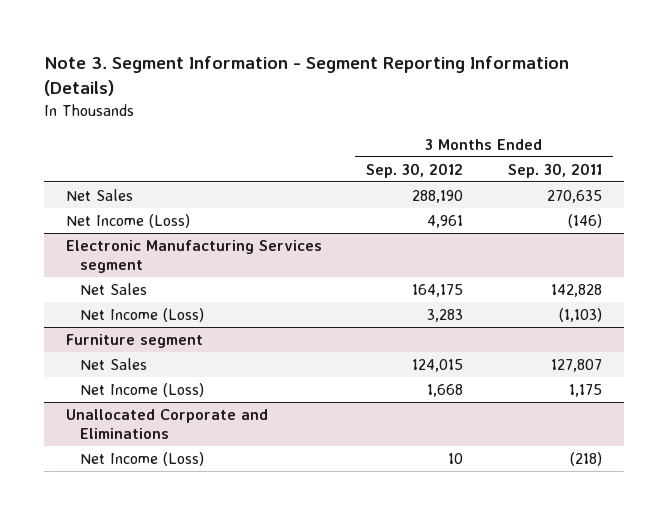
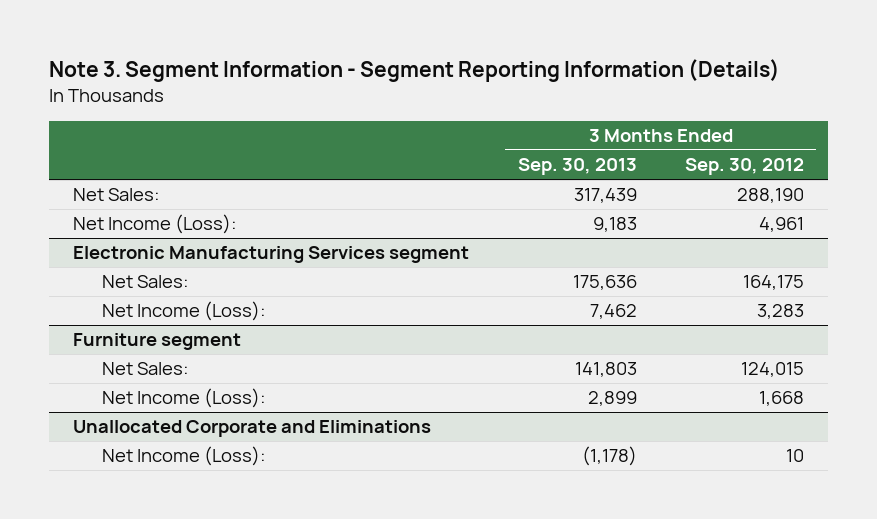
[507,162,602,178] Sep. 30, 2011 -> none
none -> [517,158,637,176] Sep. 30, 2013
[66,188,134,201] Net Sales -> [72,188,160,202] Net Sales:
[66,213,191,228] Net Income (Loss) -> [72,214,237,235] Net Income (Loss):
[79,282,147,295] Net Sales -> [102,275,190,289] Net Sales:
[79,307,204,322] Net Income (Loss) -> [102,301,267,322] Net Income (Loss):
[79,357,147,370] Net Sales -> [102,362,190,376] Net Sales:
[79,382,204,397] Net Income (Loss) -> [102,388,267,409] Net Income (Loss):
[79,451,204,466] Net Income (Loss) -> [102,446,267,467] Net Income (Loss):

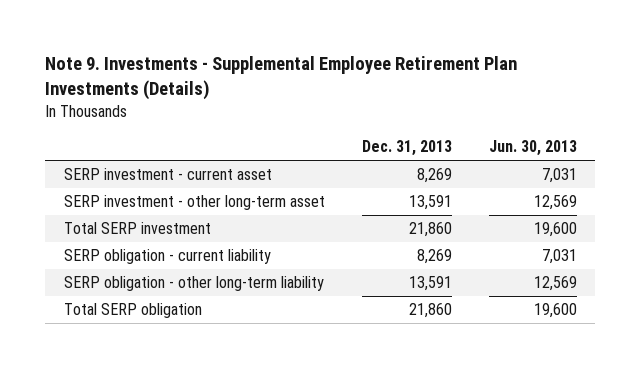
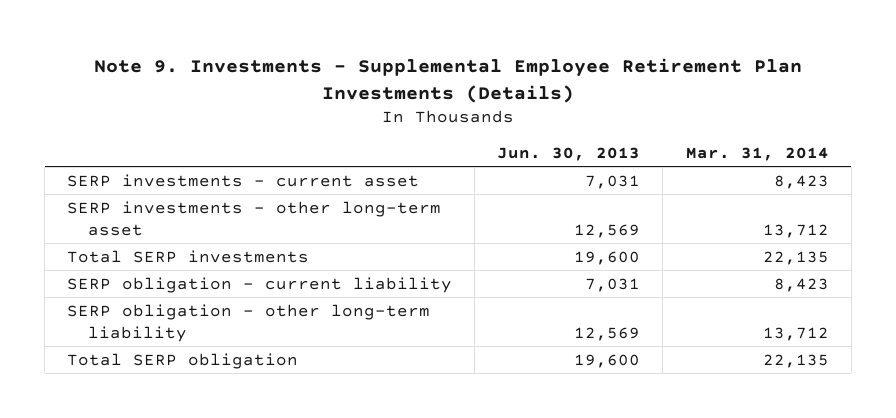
[361,140,452,157] Dec. 31, 2013 -> none
none -> [685,146,829,161] Mar. 31, 2014
[63,168,272,181] SERP investment - current asset -> [67,173,420,187] SERP investments - current asset
[63,195,325,211] SERP investment - other long-term asset -> [67,200,442,236] SERP investments - other long-term asset
[63,222,211,235] Total SERP investment -> [67,249,310,263] Total SERP investments

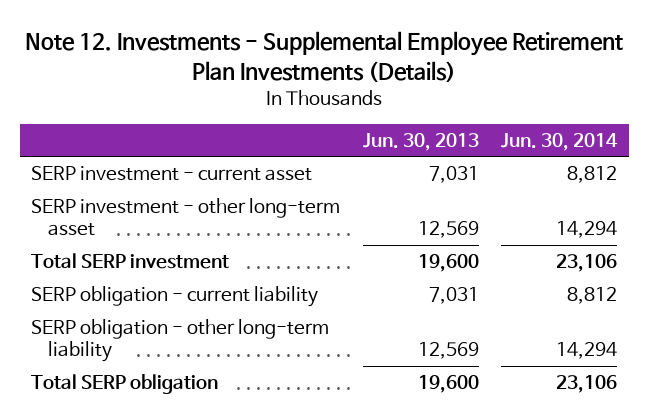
[93,57,802,103] Note 9. Investments - Supplemental Employee Retirement Plan Investments (Details) -> [25,31,624,83] Note 12. Investments - Supplemental Employee Retirement Plan Investments (Details)
[685,146,829,161] Mar. 31, 2014 -> none
none -> [501,132,619,151] Jun. 30, 2014
[67,173,420,187] SERP investments - current asset -> [31,166,313,182] SERP investment - current asset
[67,200,442,236] SERP investments - other long-term asset -> [31,198,341,237] SERP investment - other long-term asset
[67,249,310,263] Total SERP investments -> [31,253,230,270] Total SERP investment

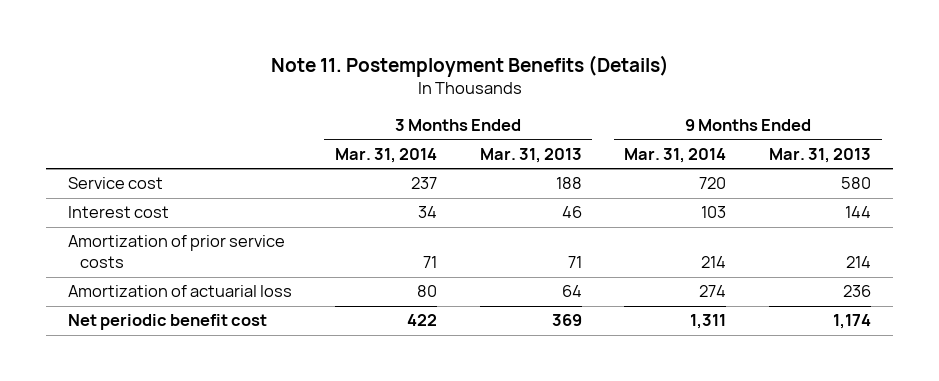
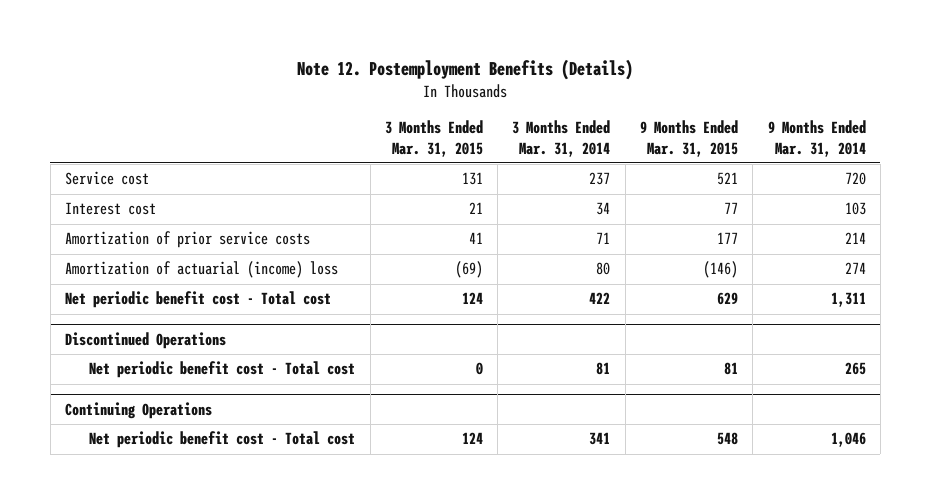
[270,54,669,77] Note 11. Postemployment Benefits (Details) -> [297,59,634,81] Note 12. Postemployment Benefits (Details)
[479,147,582,163] Mar. 31, 2013 -> none
[769,147,872,163] Mar. 31, 2013 -> none
none -> [384,120,483,157] 3 Months Ended Mar. 31, 2015
none -> [640,120,739,157] 9 Months Ended Mar. 31, 2015
[67,285,292,298] Amortization of actuarial loss -> [64,261,338,279] Amortization of actuarial (income) loss
[67,314,267,331] Net periodic benefit cost -> [64,291,331,309] Net periodic benefit cost - Total cost
none -> [64,331,226,349] Discontinued Operations
none -> [89,361,356,379] Net periodic benefit cost - Total cost
none -> [64,401,212,419] Continuing Operations
none -> [89,431,356,449] Net periodic benefit cost - Total cost

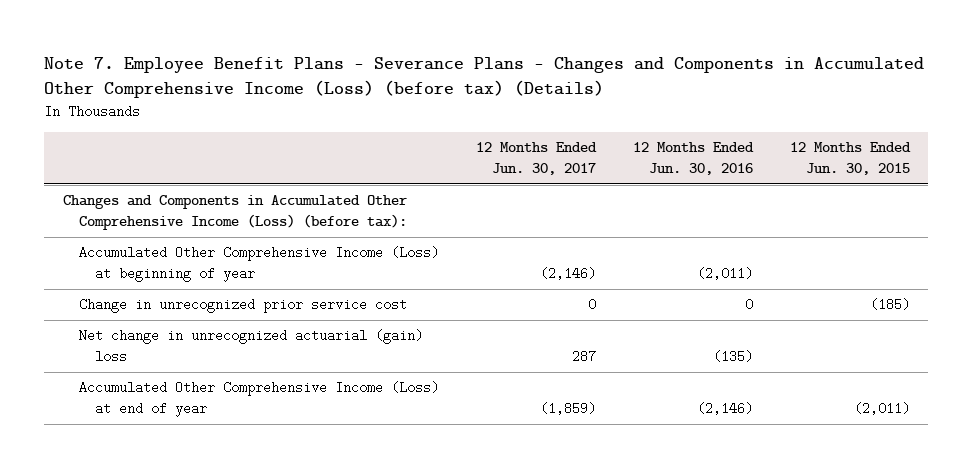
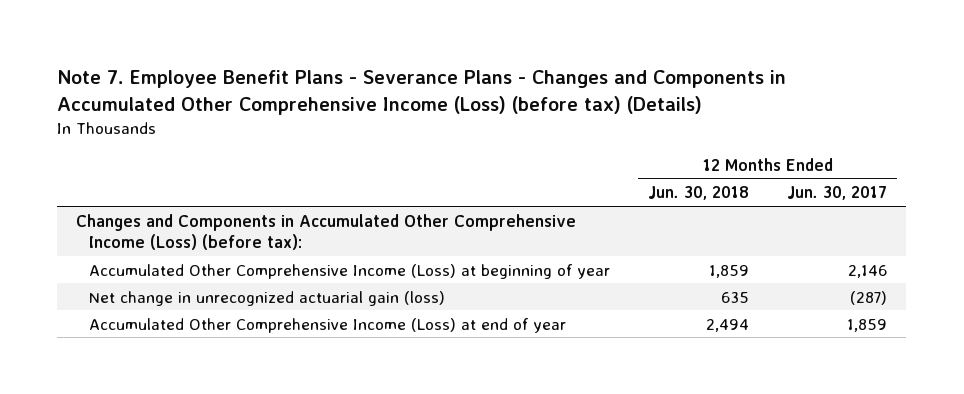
[632,142,754,176] 12 Months Ended Jun. 30, 2016 -> none
[789,142,911,176] 12 Months Ended Jun. 30, 2015 -> none
none -> [648,186,750,201] Jun. 30, 2018
[78,298,407,314] Change in unrecognized prior service cost -> none
[539,267,596,281] (2,146) -> [848,264,888,278] 2,146
[78,329,423,362] Net change in unrecognized actuarial (gain) loss -> [88,290,445,306] Net change in unrecognized actuarial gain (loss)
[571,350,596,364] 287 -> [850,290,888,305] (287)
[539,402,596,416] (1,859) -> [847,318,888,332] 1,859

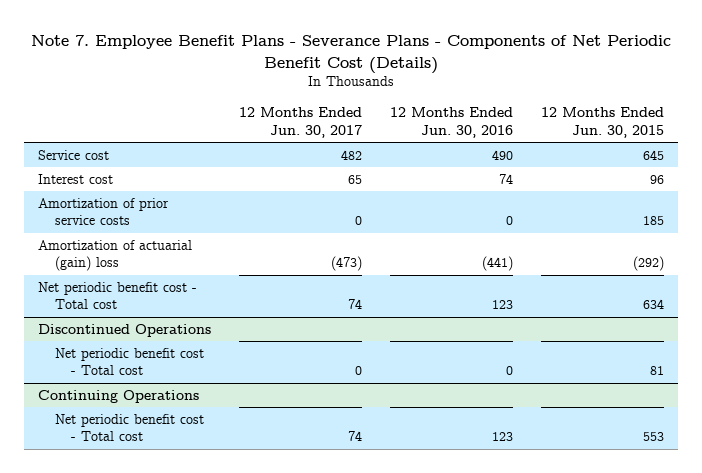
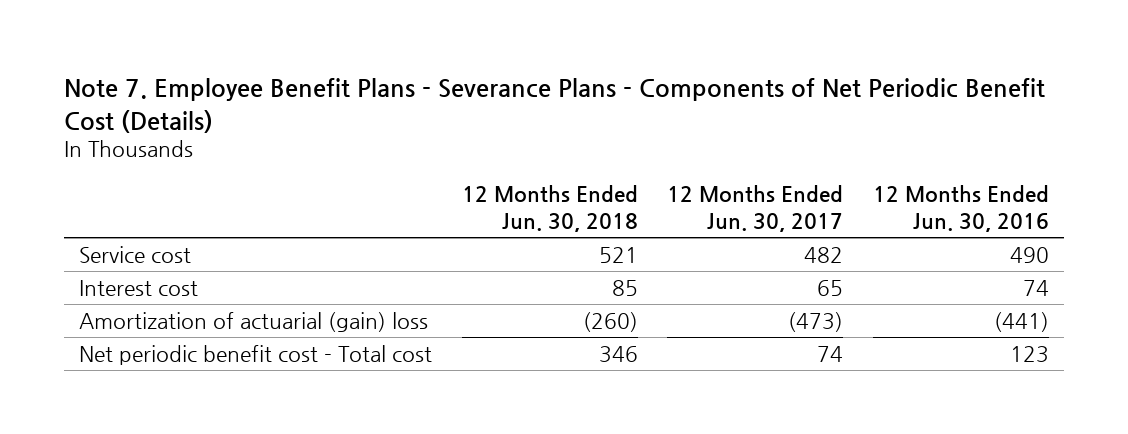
[541,107,665,138] 12 Months Ended Jun. 30, 2015 -> none
none -> [461,185,638,232] 12 Months Ended Jun. 30, 2018
[38,198,170,226] Amortization of prior service costs -> none
[38,324,212,338] Discontinued Operations -> none
[54,348,204,376] Net periodic benefit cost - Total cost -> none
[38,390,200,404] Continuing Operations -> none
[54,414,204,442] Net periodic benefit cost - Total cost -> none

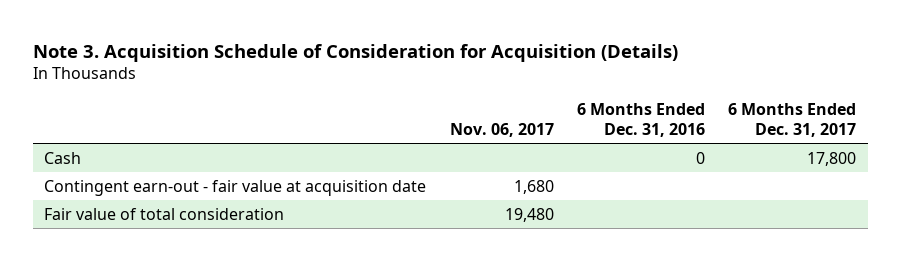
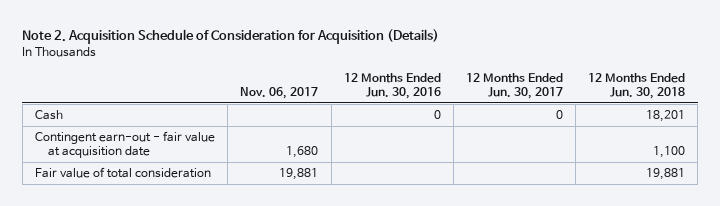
[32,43,678,62] Note 3. Acquisition Schedule of Consideration for Acquisition (Details) -> [22,29,440,45] Note 2. Acquisition Schedule of Consideration for Acquisition (Details)
[576,102,705,137] 6 Months Ended Dec. 31, 2016 -> none
[728,102,857,137] 6 Months Ended Dec. 31, 2017 -> none
none -> [343,72,441,99] 12 Months Ended Jun. 30, 2016
none -> [465,72,563,99] 12 Months Ended Jun. 30, 2017
none -> [588,72,686,99] 12 Months Ended Jun. 30, 2018
[504,207,554,222] 19,480 -> [279,168,319,181] 19,881

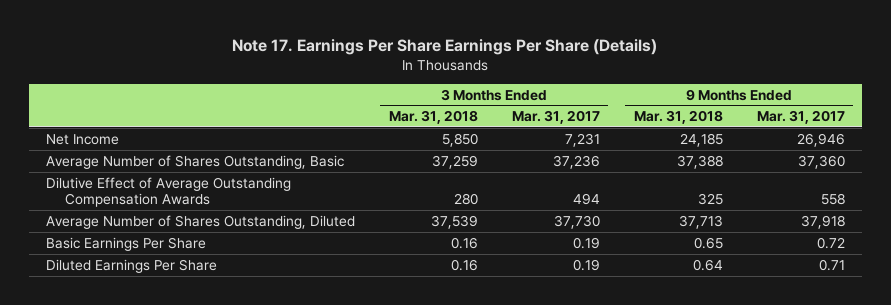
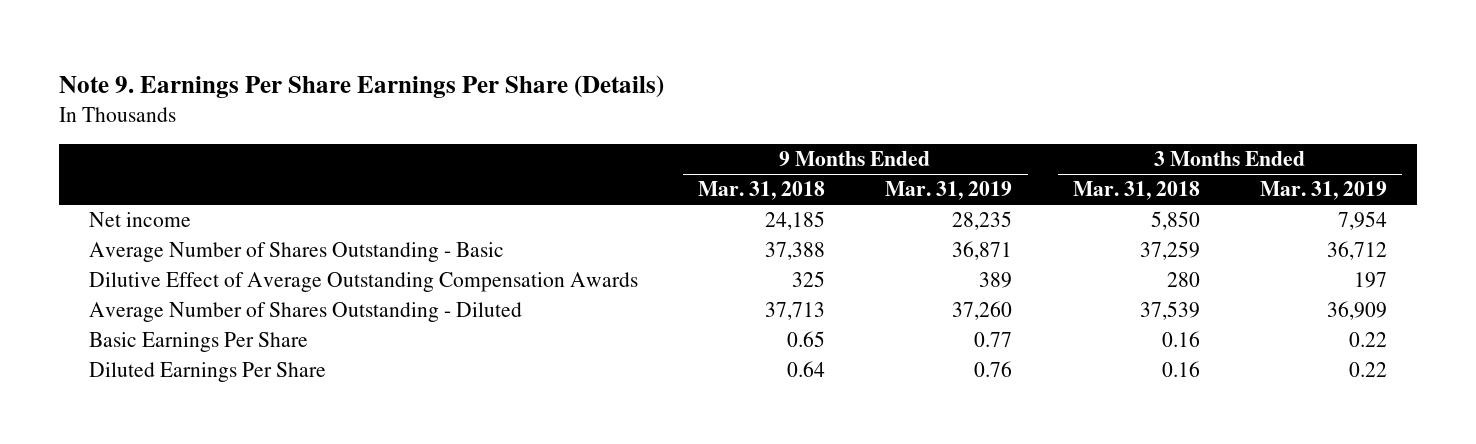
[232,38,658,55] Note 17. Earnings Per Share Earnings Per Share (Details) -> [59,74,665,98] Note 9. Earnings Per Share Earnings Per Share (Details)
[511,110,600,125] Mar. 31, 2017 -> none
[756,110,845,125] Mar. 31, 2017 -> none
none -> [885,181,1013,201] Mar. 31, 2019
none -> [1259,181,1387,201] Mar. 31, 2019
[46,133,120,145] Net Income -> [89,212,192,228] Net income
[46,154,345,169] Average Number of Shares Outstanding, Basic -> [89,242,505,263] Average Number of Shares Outstanding - Basic
[46,214,356,229] Average Number of Shares Outstanding, Diluted -> [89,302,523,323] Average Number of Shares Outstanding - Diluted

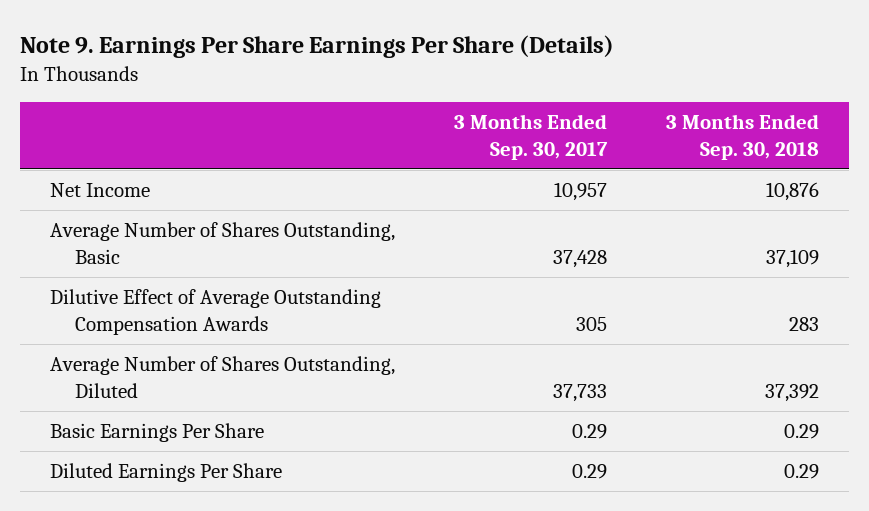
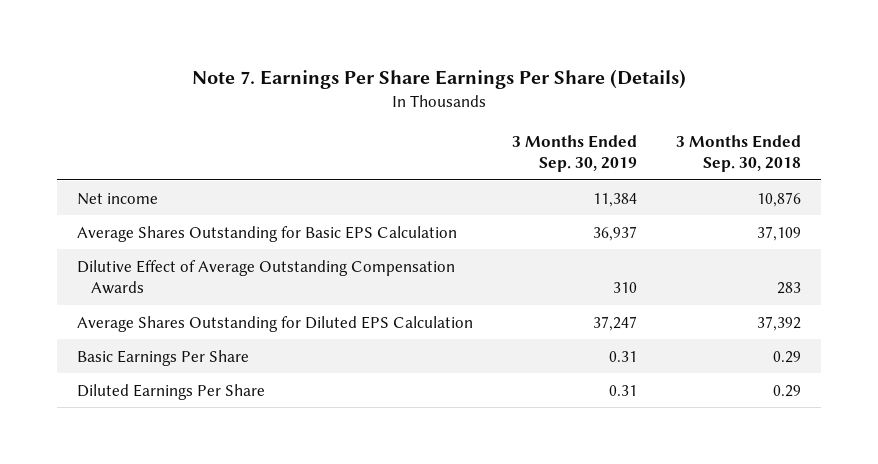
[20,34,615,58] Note 9. Earnings Per Share Earnings Per Share (Details) -> [191,68,686,89] Note 7. Earnings Per Share Earnings Per Share (Details)
[453,113,608,160] 3 Months Ended Sep. 30, 2017 -> none
none -> [511,134,637,173] 3 Months Ended Sep. 30, 2019
[49,183,150,198] Net Income -> [76,192,158,205] Net income
[49,222,395,265] Average Number of Shares Outstanding, Basic -> [76,225,457,242] Average Shares Outstanding for Basic EPS Calculation
[49,356,395,399] Average Number of Shares Outstanding, Diluted -> [76,315,473,332] Average Shares Outstanding for Diluted EPS Calculation

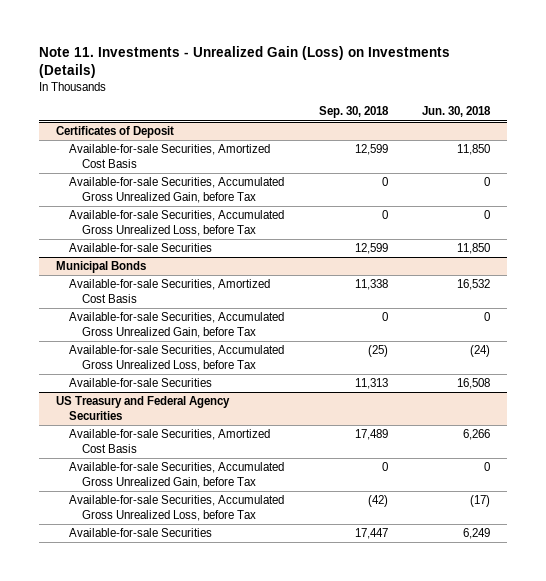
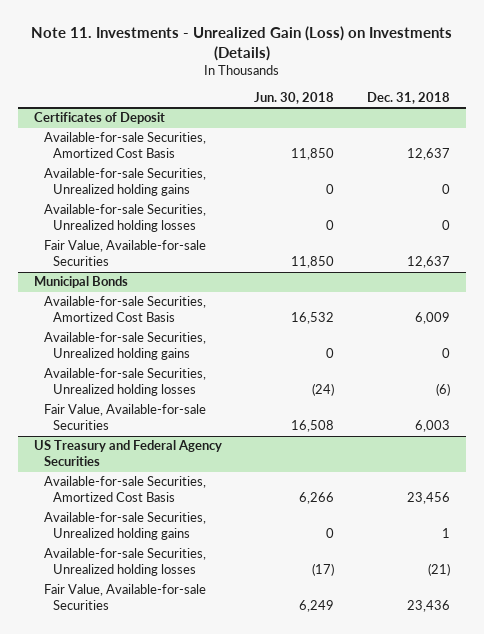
[318,106,389,119] Sep. 30, 2018 -> none
none -> [366,92,450,105] Dec. 31, 2018
[69,177,285,204] Available-for-sale Securities, Accumulated Gross Unrealized Gain, before Tax -> [43,168,206,197] Available-for-sale Securities, Unrealized holding gains
[69,210,285,237] Available-for-sale Securities, Accumulated Gross Unrealized Loss, before Tax -> [43,204,206,233] Available-for-sale Securities, Unrealized holding losses
[69,243,213,253] Available-for-sale Securities -> [43,240,206,267] Fair Value, Available-for-sale Securities
[69,312,285,339] Available-for-sale Securities, Accumulated Gross Unrealized Gain, before Tax -> [43,332,206,361] Available-for-sale Securities, Unrealized holding gains
[69,345,285,372] Available-for-sale Securities, Accumulated Gross Unrealized Loss, before Tax -> [43,368,206,397] Available-for-sale Securities, Unrealized holding losses
[69,378,213,388] Available-for-sale Securities -> [43,404,206,431] Fair Value, Available-for-sale Securities
[69,462,285,489] Available-for-sale Securities, Accumulated Gross Unrealized Gain, before Tax -> [43,512,206,541] Available-for-sale Securities, Unrealized holding gains
[69,495,285,522] Available-for-sale Securities, Accumulated Gross Unrealized Loss, before Tax -> [43,548,206,577] Available-for-sale Securities, Unrealized holding losses
[69,528,213,538] Available-for-sale Securities -> [43,584,206,611] Fair Value, Available-for-sale Securities

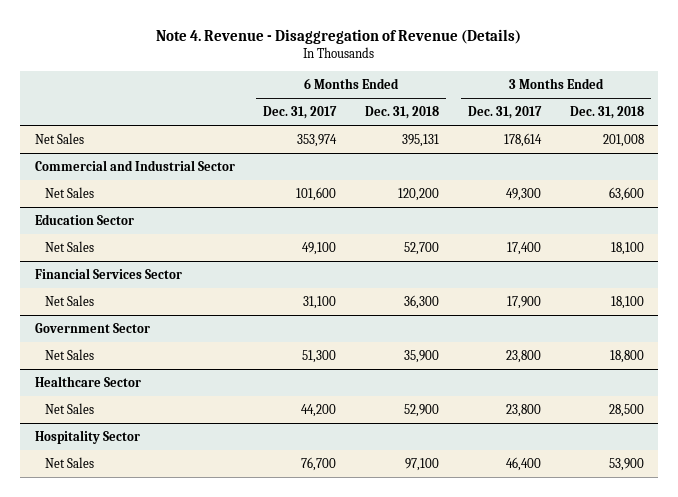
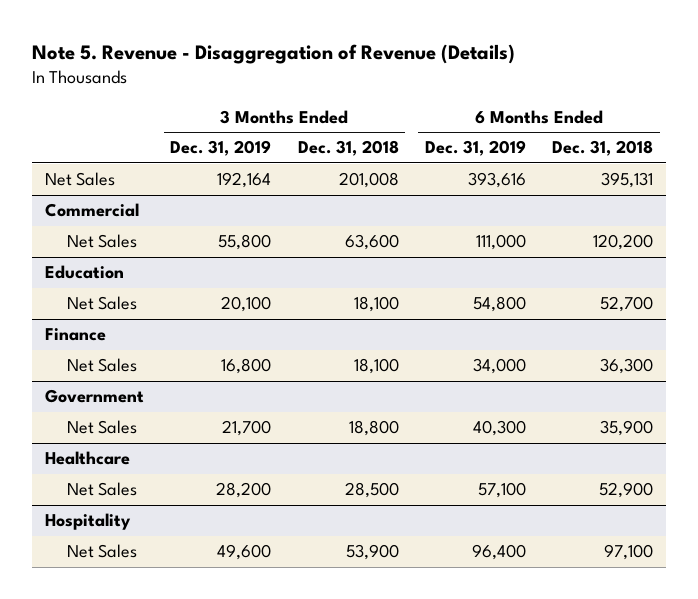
[156,28,522,44] Note 4. Revenue - Disaggregation of Revenue (Details) -> [31,44,515,65] Note 5. Revenue - Disaggregation of Revenue (Details)
[263,106,338,120] Dec. 31, 2017 -> none
[467,106,542,120] Dec. 31, 2017 -> none
none -> [170,140,272,157] Dec. 31, 2019
none -> [424,140,526,157] Dec. 31, 2019
[34,159,235,171] Commercial and Industrial Sector -> [44,203,139,218] Commercial
[34,213,134,225] Education Sector -> [44,265,124,280] Education
[34,267,182,279] Financial Services Sector -> [44,328,106,342] Finance
[34,322,150,333] Government Sector -> [44,389,144,404] Government
[34,375,141,387] Healthcare Sector -> [44,451,130,466] Healthcare
[34,429,140,444] Hospitality Sector -> [44,513,131,531] Hospitality

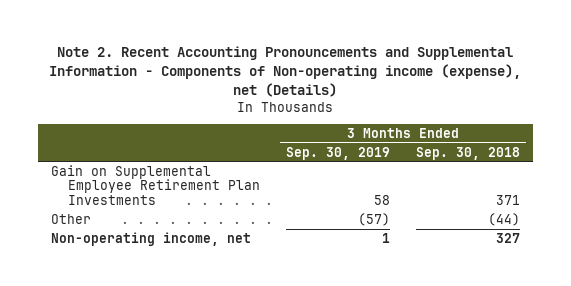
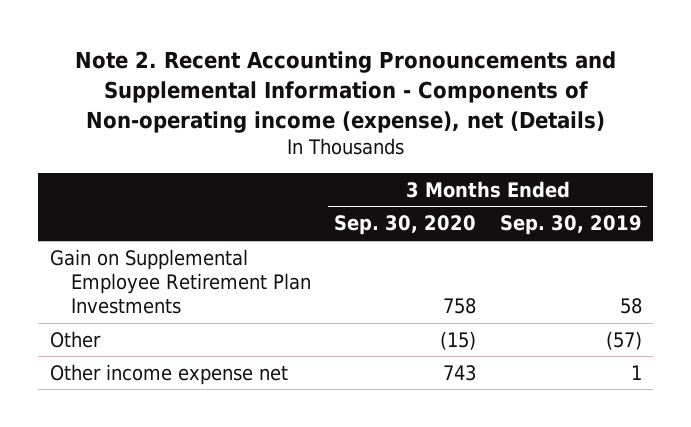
[415,146,520,160] Sep. 30, 2018 -> none
none -> [334,215,477,236] Sep. 30, 2020
[51,231,252,246] Non-operating income, net -> none
none -> [49,363,288,385] Other income expense net

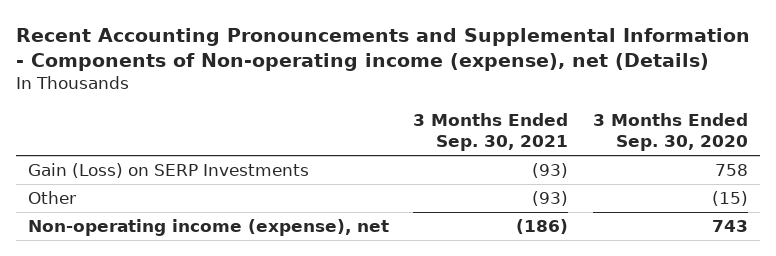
[74,50,616,133] Note 2. Recent Accounting Pronouncements and Supplemental Information - Components of Non-operating income (expense), net (Details) -> [16,27,751,72] Recent Accounting Pronouncements and Supplemental Information - Components of Non-operating income (expense), net (Details)
[499,215,642,236] Sep. 30, 2019 -> none
none -> [413,112,569,152] 3 Months Ended Sep. 30, 2021
[49,248,311,315] Gain on Supplemental Employee Retirement Plan Investments -> [28,163,310,179] Gain (Loss) on SERP Investments
[49,363,288,385] Other income expense net -> [28,219,390,237] Non-operating income (expense), net

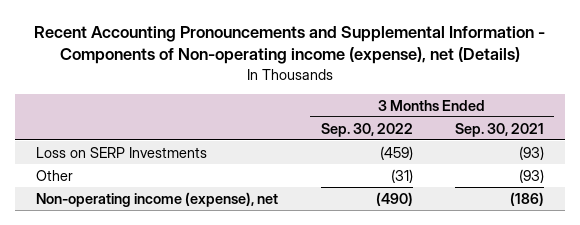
[592,112,748,152] 3 Months Ended Sep. 30, 2020 -> none
none -> [320,122,413,137] Sep. 30, 2022
[28,163,310,179] Gain (Loss) on SERP Investments -> [36,146,208,158] Loss on SERP Investments

